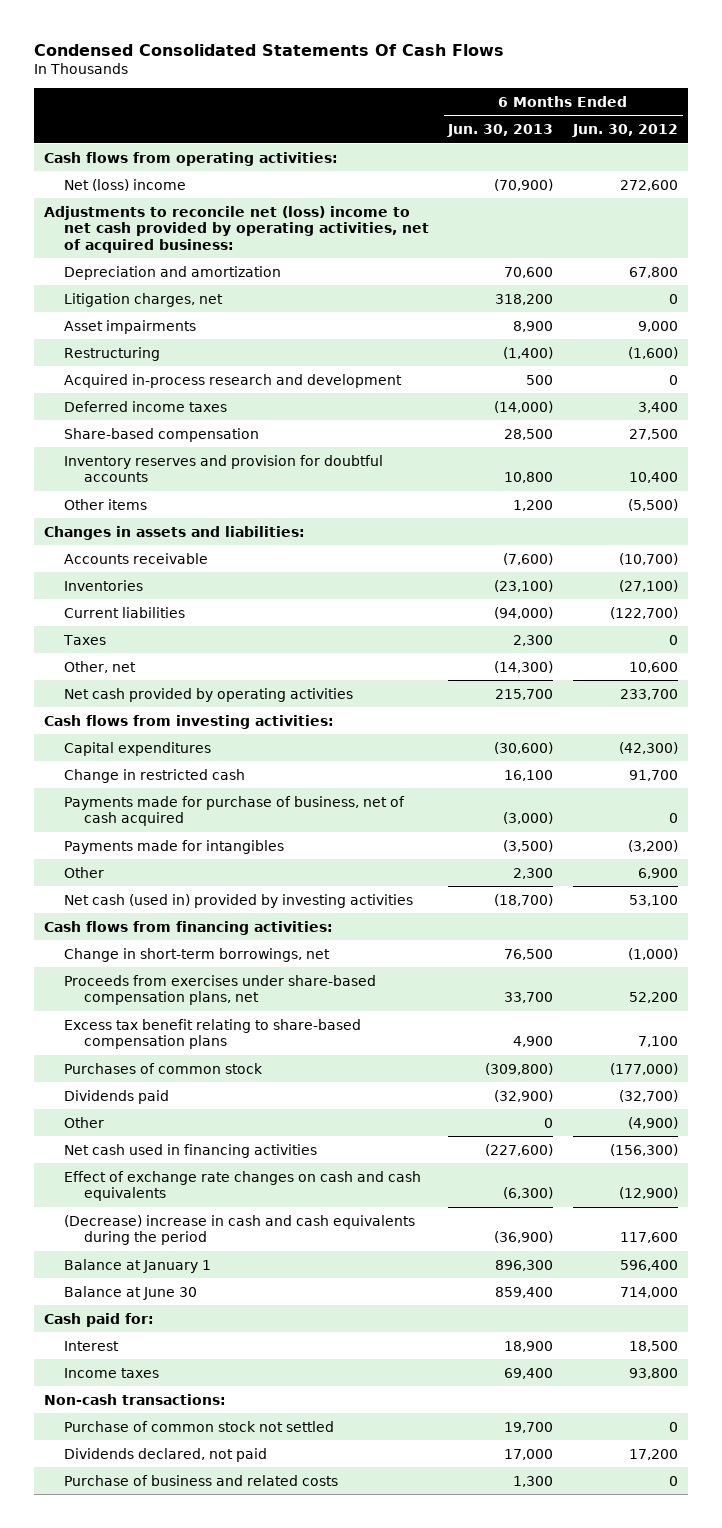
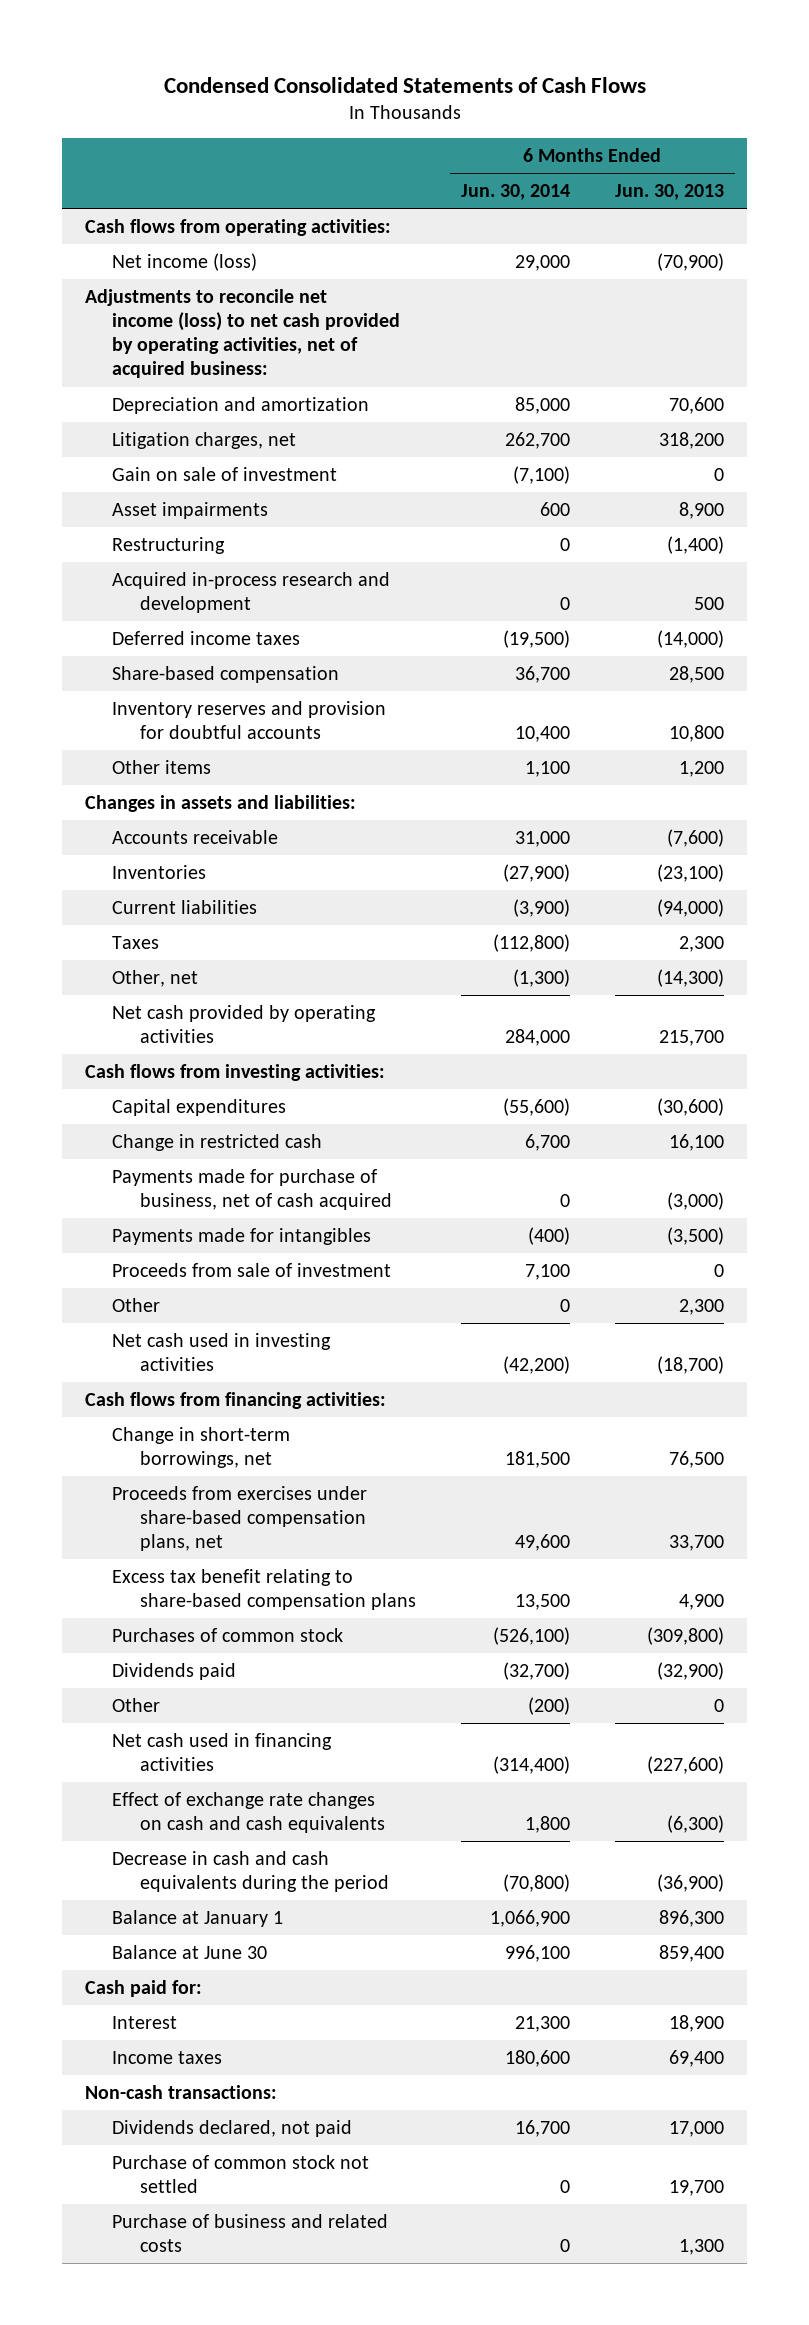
[34,43,505,56] Condensed Consolidated Statements Of Cash Flows -> [163,76,646,93] Condensed Consolidated Statements of Cash Flows
[571,124,678,138] Jun. 30, 2012 -> none
none -> [460,184,570,201] Jun. 30, 2014
[64,178,187,191] Net (loss) income -> [112,252,258,271] Net income (loss)
[43,205,430,253] Adjustments to reconcile net (loss) income to net cash provided by operating activities, net of acquired business: -> [84,288,401,379] Adjustments to reconcile net income (loss) to net cash provided by operating activities, net of acquired business:
none -> [112,466,338,481] Gain on sale of investment
none -> [112,1262,392,1277] Proceeds from sale of investment
[64,893,414,908] Net cash (used in) provided by investing activities -> [112,1332,332,1372] Net cash used in investing activities
[64,1214,416,1246] (Decrease) increase in cash and cash equivalents during the period -> [112,1850,389,1893] Decrease in cash and cash equivalents during the period
[64,1420,335,1432] Purchase of common stock not settled -> [112,2154,370,2194] Purchase of common stock not settled

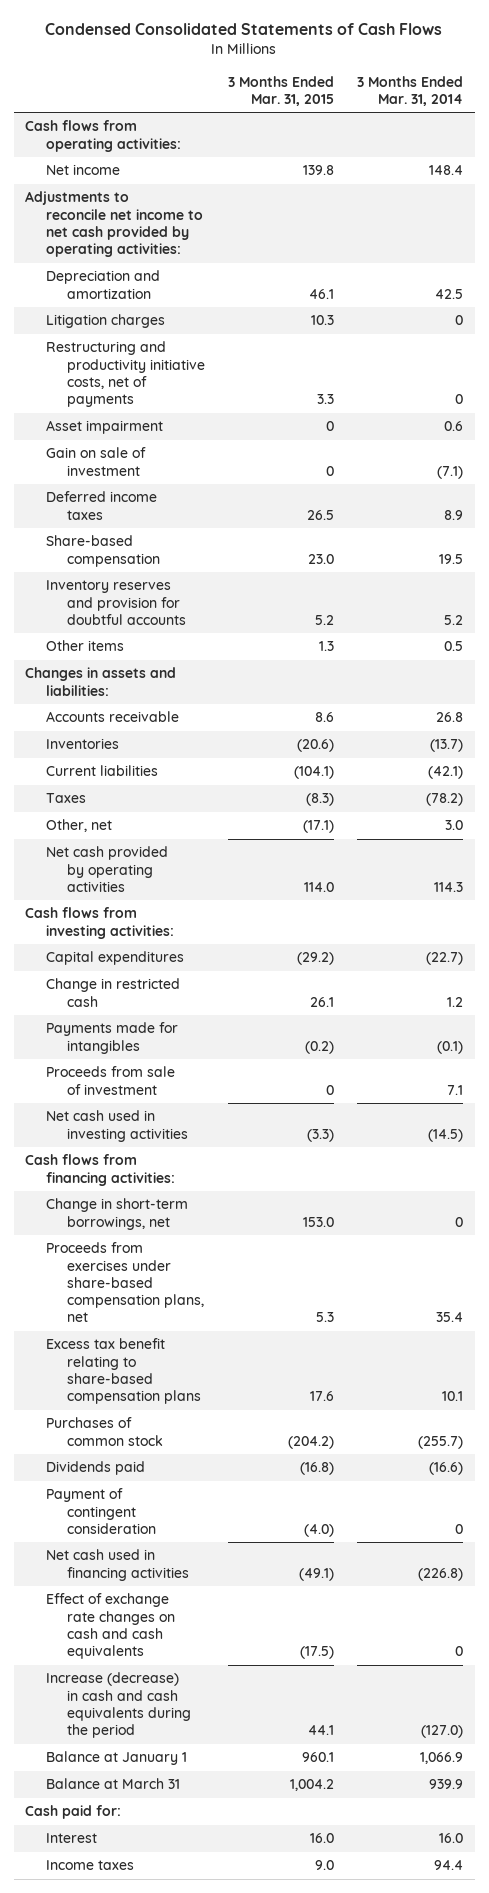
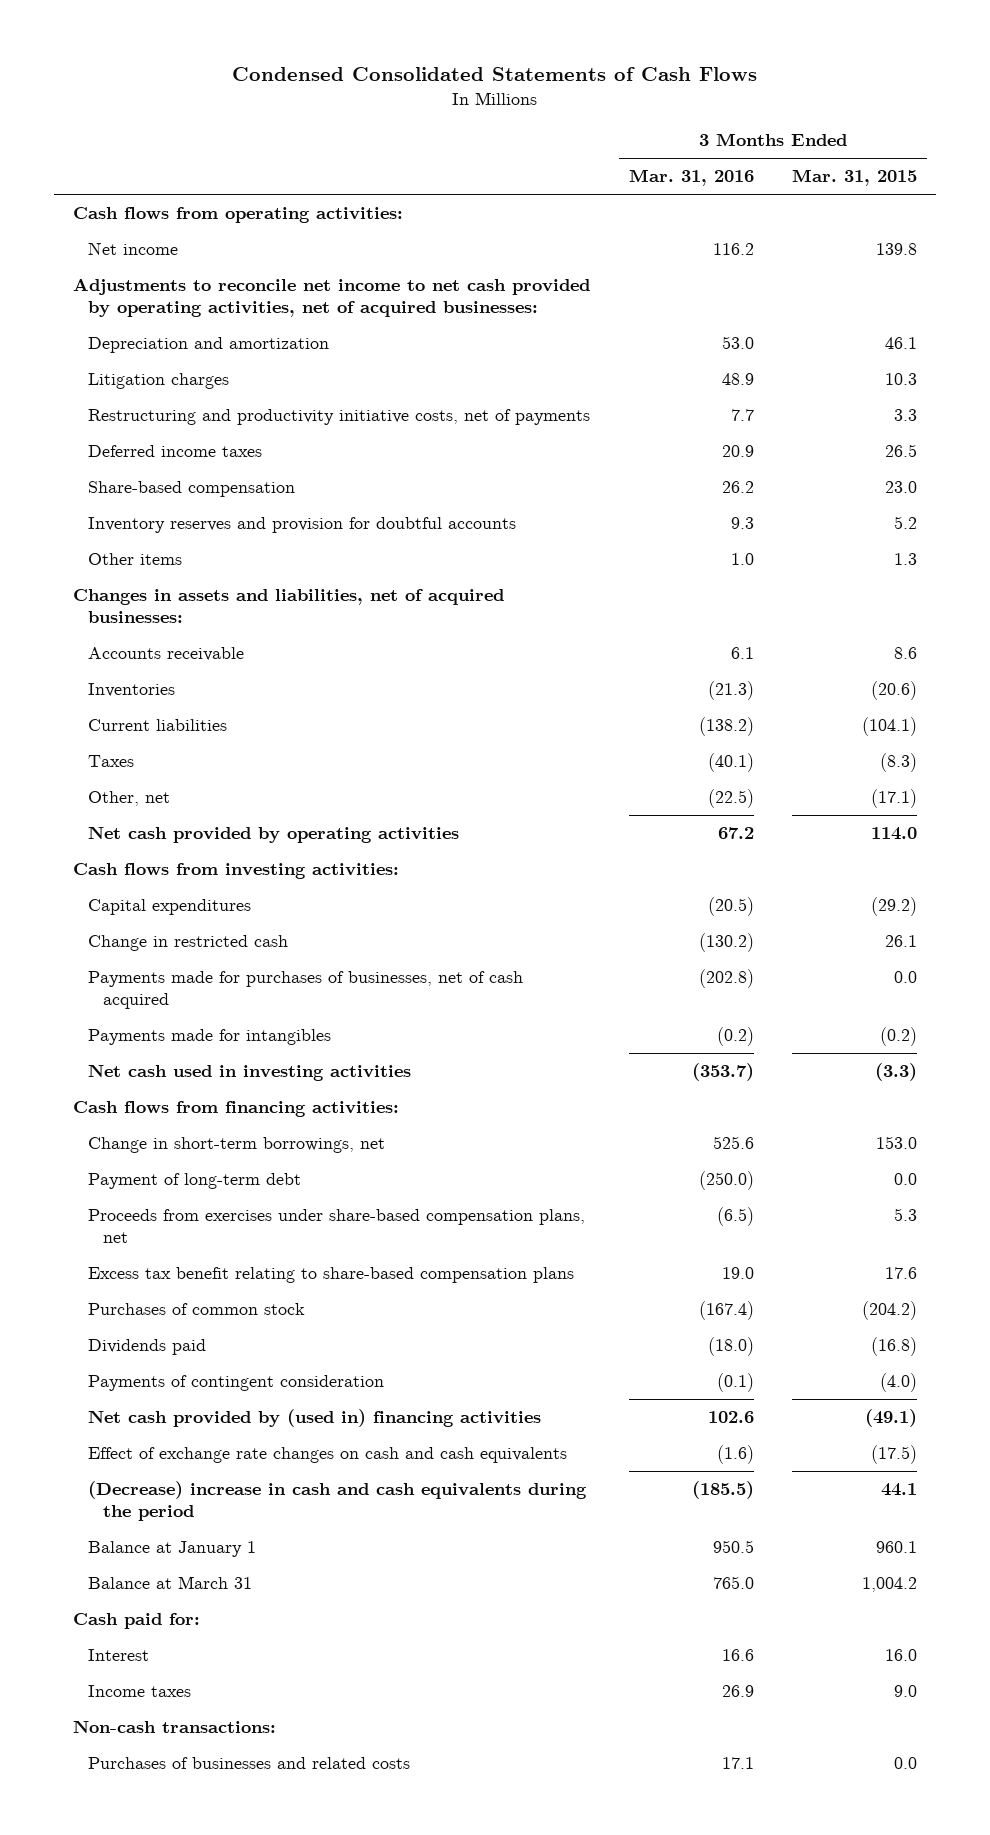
[357,75,464,106] 3 Months Ended Mar. 31, 2014 -> none
none -> [628,169,754,187] Mar. 31, 2016
[25,191,204,258] Adjustments to reconcile net income to net cash provided by operating activities: -> [73,278,591,318] Adjustments to reconcile net income to net cash provided by operating activities, net of acquired businesses:
[46,420,164,435] Asset impairment -> none
[46,447,147,476] Gain on sale of investment -> none
[25,667,177,696] Changes in assets and liabilities: -> [73,589,505,624] Changes in assets and liabilities, net of acquired businesses:
none -> [87,971,523,1010] Payments made for purchases of businesses, net of cash acquired
[46,1066,176,1095] Proceeds from sale of investment -> none
none -> [87,1173,301,1190] Payment of long-term debt
[46,1488,156,1534] Payment of contingent consideration -> [87,1375,384,1392] Payments of contingent consideration
[46,1549,189,1581] Net cash used in financing activities -> [87,1409,541,1428] Net cash provided by (used in) financing activities
[46,1672,191,1739] Increase (decrease) in cash and cash equivalents during the period -> [87,1481,587,1522] (Decrease) increase in cash and cash equivalents during the period
none -> [73,1720,277,1734] Non-cash transactions:
none -> [87,1757,410,1770] Purchases of businesses and related costs

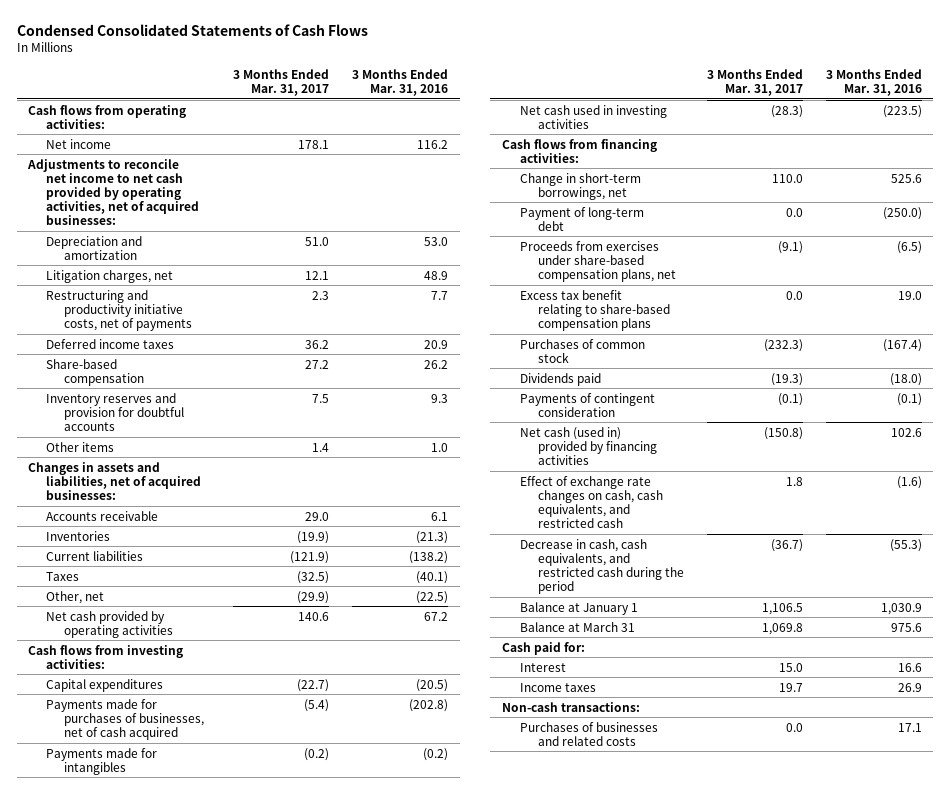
[792,169,918,187] Mar. 31, 2015 -> none
none -> [233,68,330,97] 3 Months Ended Mar. 31, 2017
[87,373,229,390] Litigation charges -> [46,269,174,283] Litigation charges, net
[87,935,288,952] Change in restricted cash -> none
[691,1063,754,1082] (353.7) -> [882,104,922,118] (223.5)
[87,1409,541,1428] Net cash provided by (used in) financing activities -> [519,426,657,465] Net cash (used in) provided by financing activities
[87,1447,567,1464] Effect of exchange rate changes on cash and cash equivalents -> [519,475,663,529] Effect of exchange rate changes on cash, cash equivalents, and restricted cash
[87,1481,587,1522] (Decrease) increase in cash and cash equivalents during the period -> [519,538,684,595] Decrease in cash, cash equivalents, and restricted cash during the period
[691,1481,754,1500] (185.5) -> [889,538,922,552] (55.3)
[712,1540,754,1554] 950.5 -> [880,602,922,615] 1,030.9
[712,1576,754,1590] 765.0 -> [890,622,922,632] 975.6

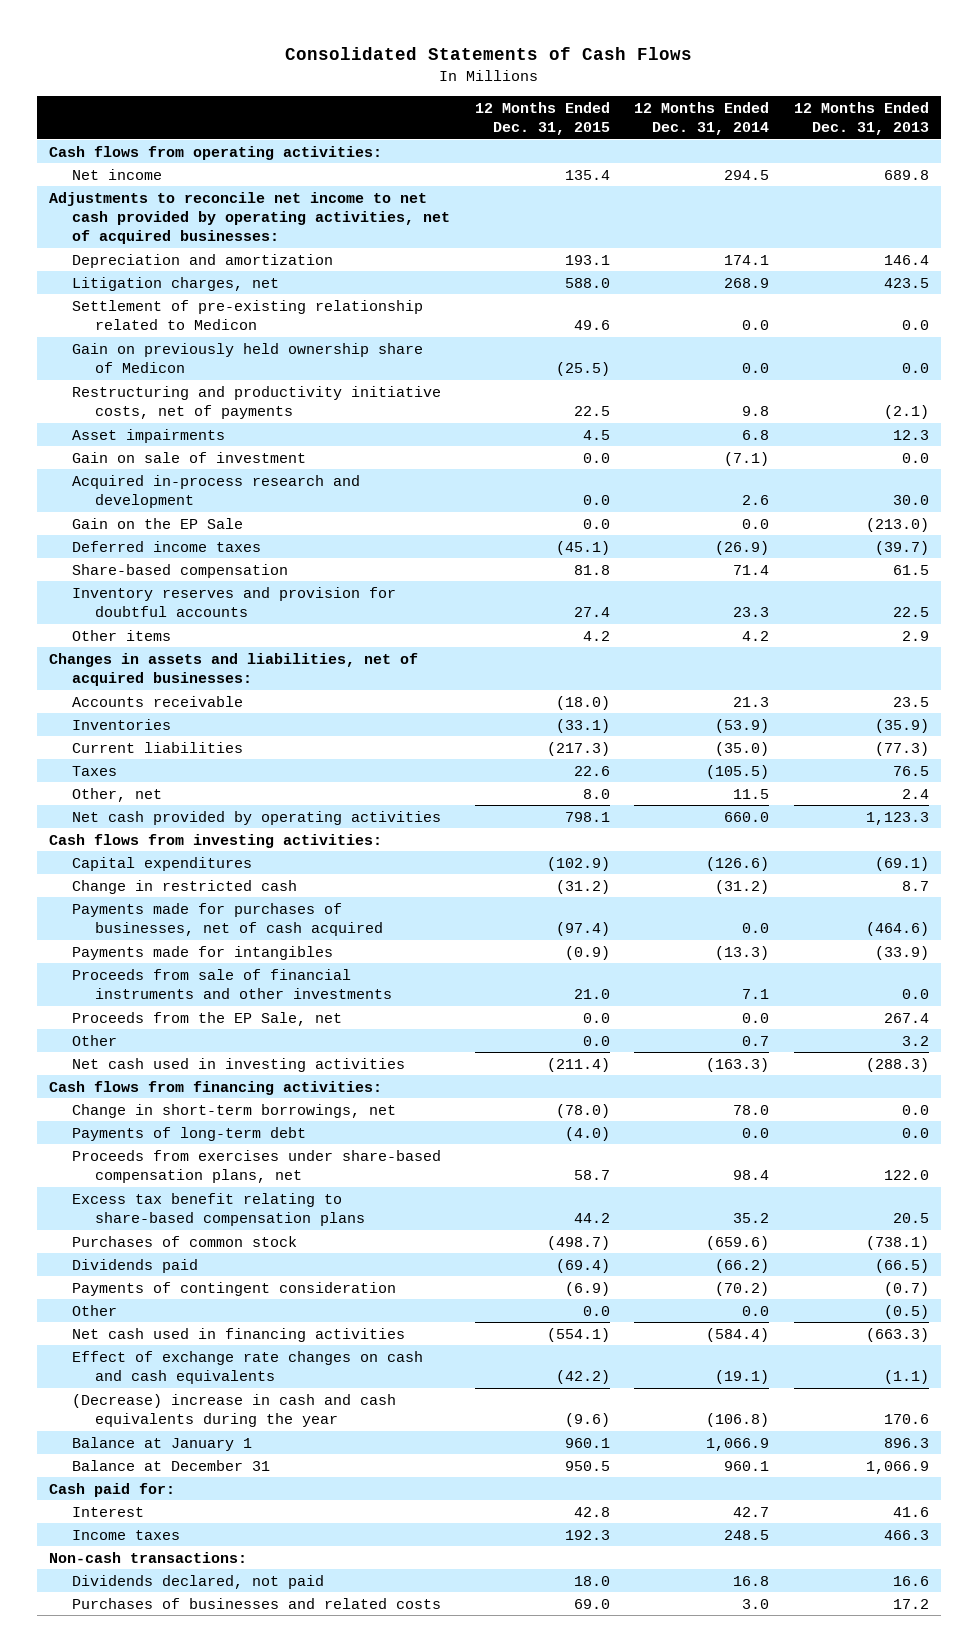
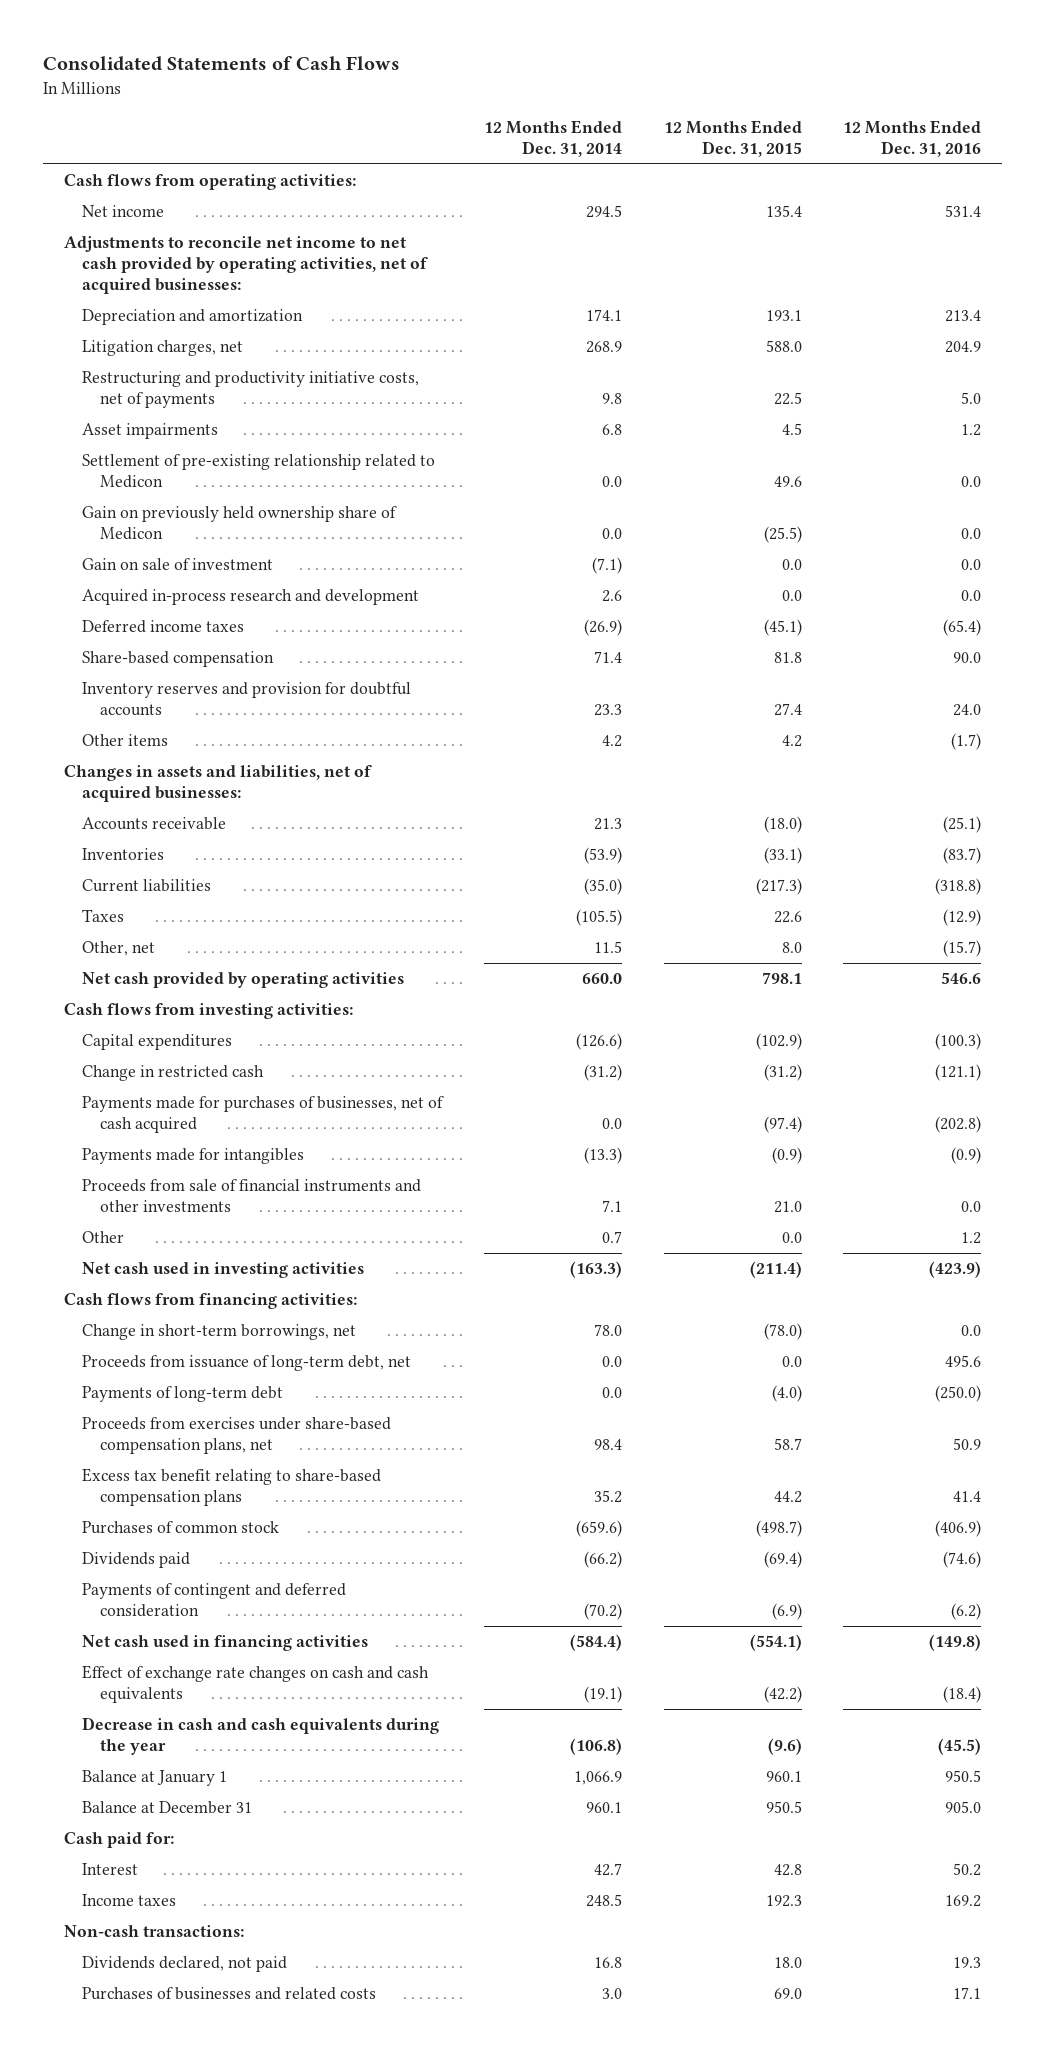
[793,101,929,135] 12 Months Ended Dec. 31, 2013 -> none
none -> [843,119,982,157] 12 Months Ended Dec. 31, 2016
[72,299,424,330] Settlement of pre-existing relationship related to Medicon -> [82,454,436,489] Settlement of pre-existing relationship related to Medicon
[72,342,424,373] Gain on previously held ownership share of Medicon -> [82,506,398,541] Gain on previously held ownership share of Medicon
[72,517,244,529] Gain on the EP Sale -> none
[72,1011,343,1026] Proceeds from the EP Sale, net -> none
none -> [82,1355,412,1372] Proceeds from issuance of long-term debt, net
[72,1304,118,1316] Other -> none
[72,1281,397,1296] Payments of contingent consideration -> [82,1583,347,1618] Payments of contingent and deferred consideration
[72,1393,397,1427] (Decrease) increase in cash and cash equivalents during the year -> [82,1717,440,1756] Decrease in cash and cash equivalents during the year

